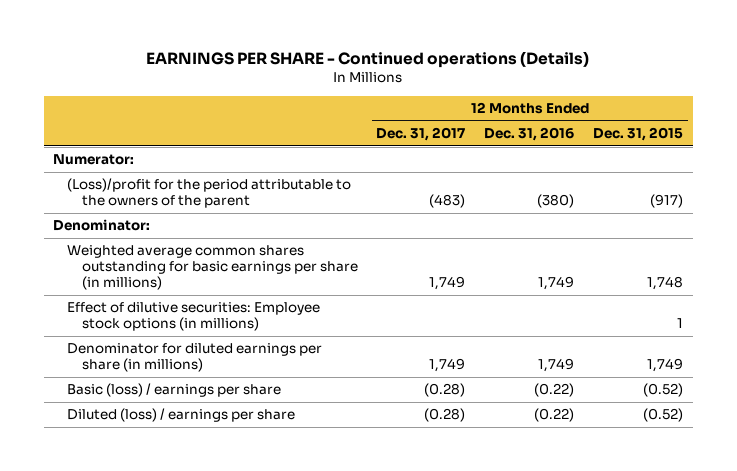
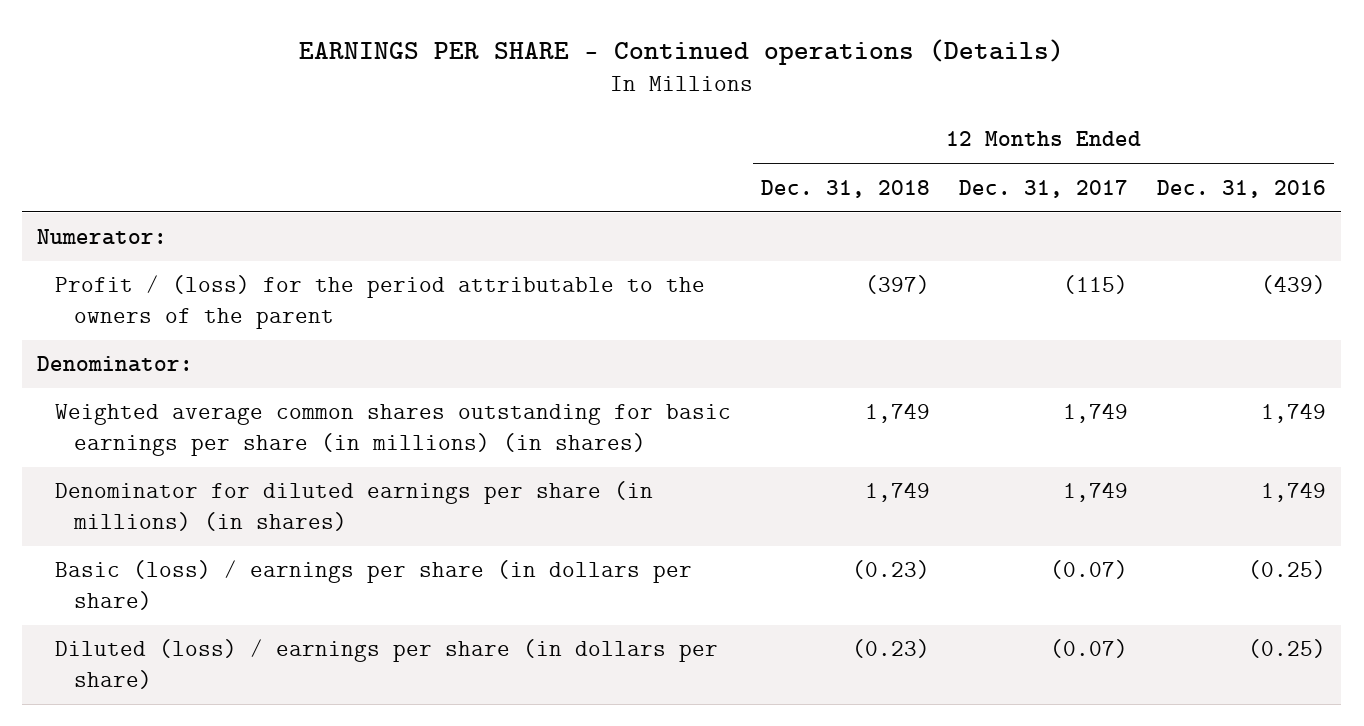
[593,127,684,142] Dec. 31, 2015 -> none
none -> [760,179,930,198] Dec. 31, 2018
[67,178,352,209] (Loss)/profit for the period attributable to the owners of the parent -> [55,275,706,330] Profit / (loss) for the period attributable to the owners of the parent
[429,194,466,209] (483) -> [1063,275,1129,295] (115)
[537,194,575,209] (380) -> [1261,275,1327,295] (439)
[67,302,321,332] Effect of dilutive securities: Employee stock options (in millions) -> none
[67,245,358,290] Weighted average common shares outstanding for basic earnings per share (in millions) -> [55,404,732,457] Weighted average common shares outstanding for basic earnings per share (in millions) (in shares)
[67,343,323,373] Denominator for diluted earnings per share (in millions) -> [55,481,654,532] Denominator for diluted earnings per share (in millions) (in shares)
[67,383,282,398] Basic (loss) / earnings per share -> [55,560,693,611] Basic (loss) / earnings per share (in dollars per share)
[424,383,466,398] (0.28) -> [1050,560,1129,580] (0.07)
[534,383,575,398] (0.22) -> [1248,560,1327,580] (0.25)
[67,408,296,423] Diluted (loss) / earnings per share -> [55,639,719,690] Diluted (loss) / earnings per share (in dollars per share)
[424,408,466,423] (0.28) -> [1050,639,1129,659] (0.07)
[534,408,575,423] (0.22) -> [1248,639,1327,659] (0.25)

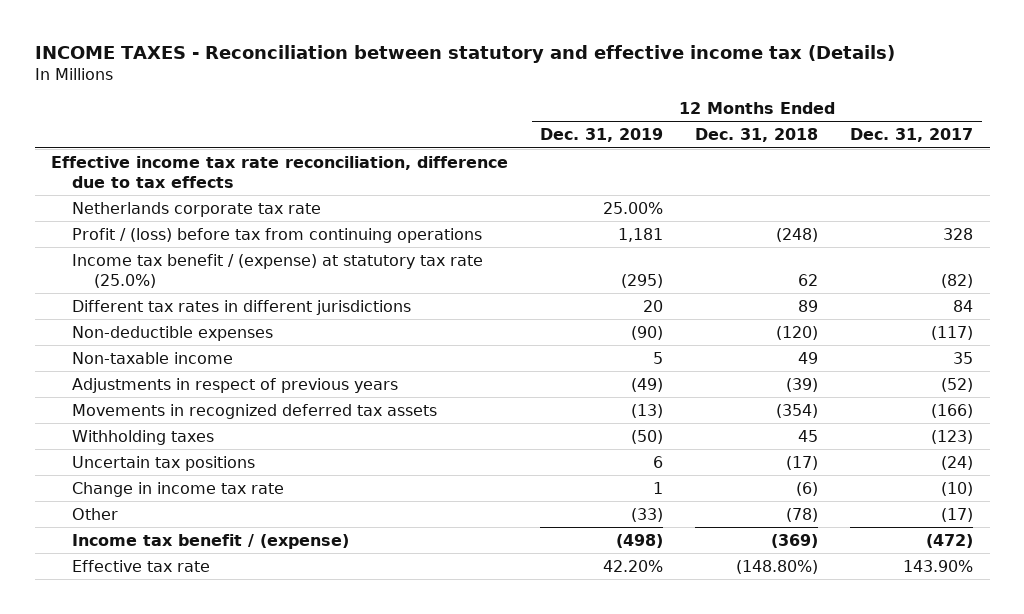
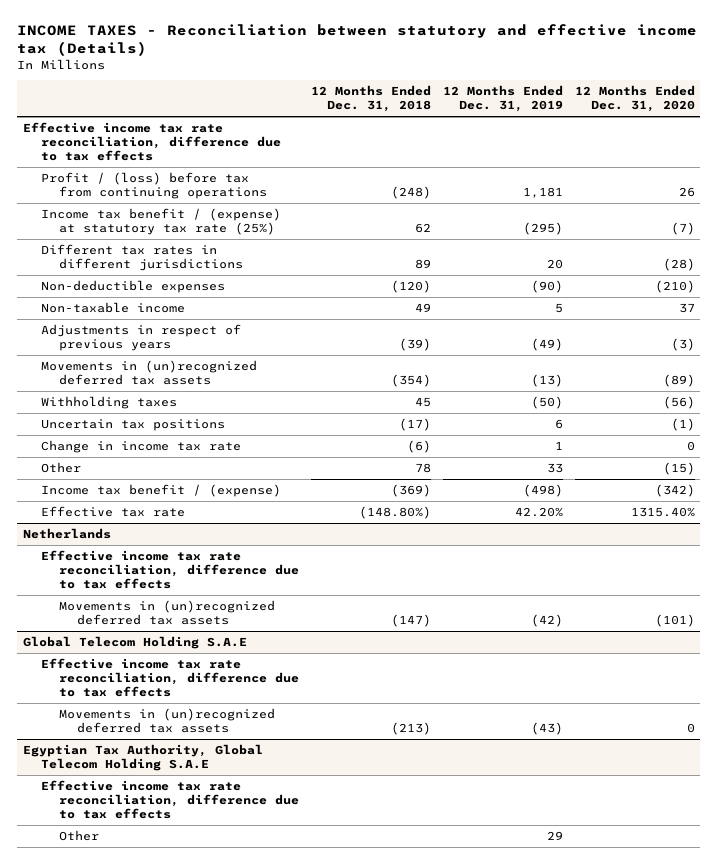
[850,128,974,143] Dec. 31, 2017 -> none
none -> [574,85,695,113] 12 Months Ended Dec. 31, 2020
[72,201,322,217] Netherlands corporate tax rate -> none
[72,253,484,288] Income tax benefit / (expense) at statutory tax rate (25.0%) -> [40,208,281,236] Income tax benefit / (expense) at statutory tax rate (25%)
[72,403,438,419] Movements in recognized deferred tax assets -> [40,360,257,386] Movements in (un)recognized deferred tax assets
[631,507,664,522] (33) -> [546,463,563,474] 33
[786,507,819,522] (78) -> [414,463,431,474] 78
none -> [22,528,111,540] Netherlands
none -> [40,550,299,590] Effective income tax rate reconciliation, difference due to tax effects
none -> [58,600,275,626] Movements in (un)recognized deferred tax assets
none -> [22,636,247,650] Global Telecom Holding S.A.E
none -> [40,658,299,698] Effective income tax rate reconciliation, difference due to tax effects
none -> [58,708,275,734] Movements in (un)recognized deferred tax assets
none -> [22,744,263,772] Egyptian Tax Authority, Global Telecom Holding S.A.E
none -> [40,780,299,820] Effective income tax rate reconciliation, difference due to tax effects
none -> [58,830,99,842] Other

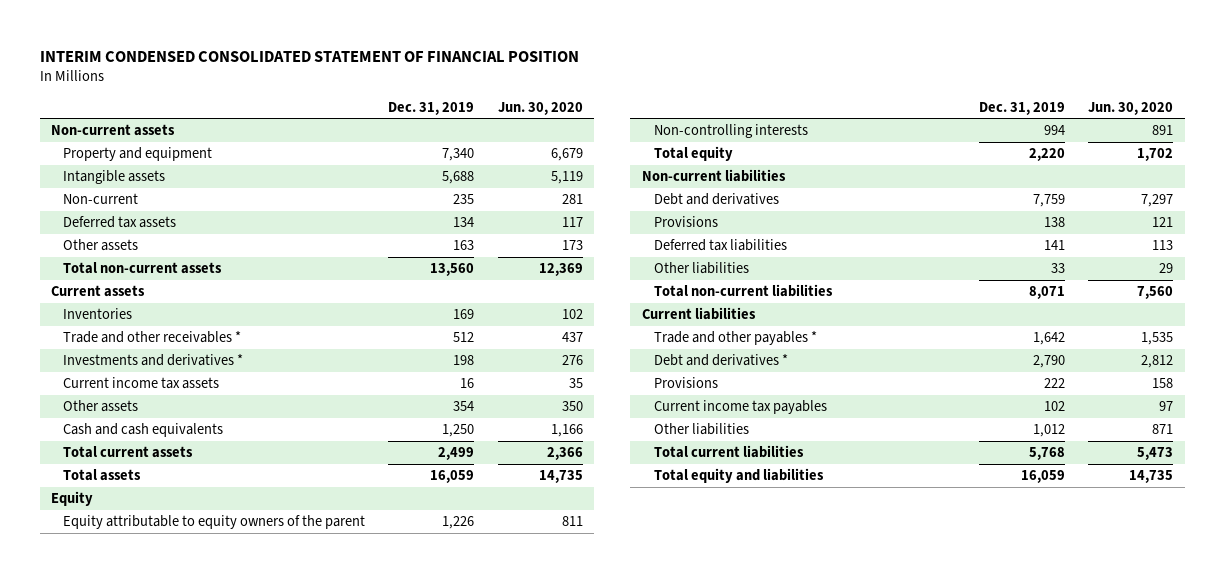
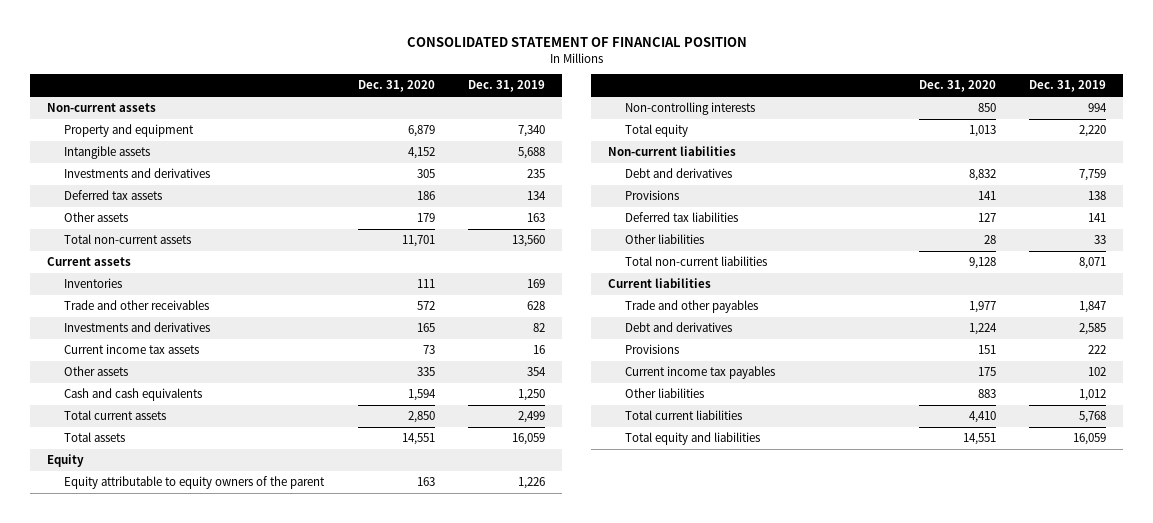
[39,51,579,63] INTERIM CONDENSED CONSOLIDATED STATEMENT OF FINANCIAL POSITION -> [406,37,747,48] CONSOLIDATED STATEMENT OF FINANCIAL POSITION
[497,101,583,115] Jun. 30, 2020 -> none
none -> [357,80,435,93] Dec. 31, 2020
[62,193,138,205] Non-current -> [63,168,210,179] Investments and derivatives
[62,331,241,344] Trade and other receivables * -> [63,300,209,311] Trade and other receivables
[453,332,475,343] 512 -> [527,301,546,311] 628
[62,354,243,367] Investments and derivatives * -> [63,322,210,333] Investments and derivatives
[453,355,475,366] 198 -> [533,323,546,333] 82
[653,331,817,346] Trade and other payables * -> [624,300,758,314] Trade and other payables
[1032,332,1065,346] 1,642 -> [1079,301,1107,314] 1,847
[653,354,788,367] Debt and derivatives * -> [624,322,732,333] Debt and derivatives
[1032,355,1065,369] 2,790 -> [1079,323,1107,336] 2,585

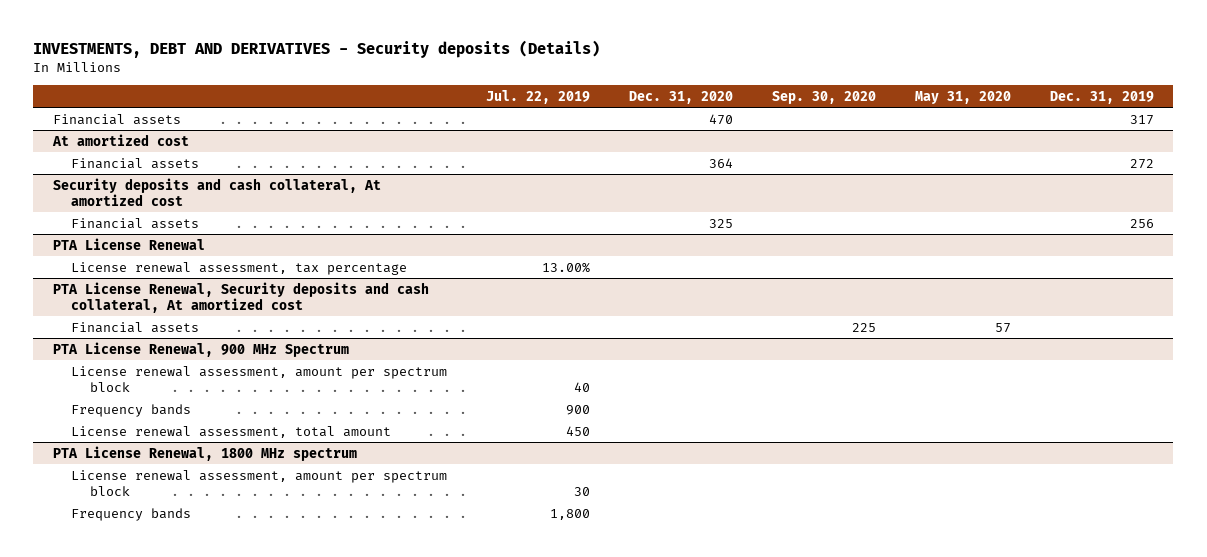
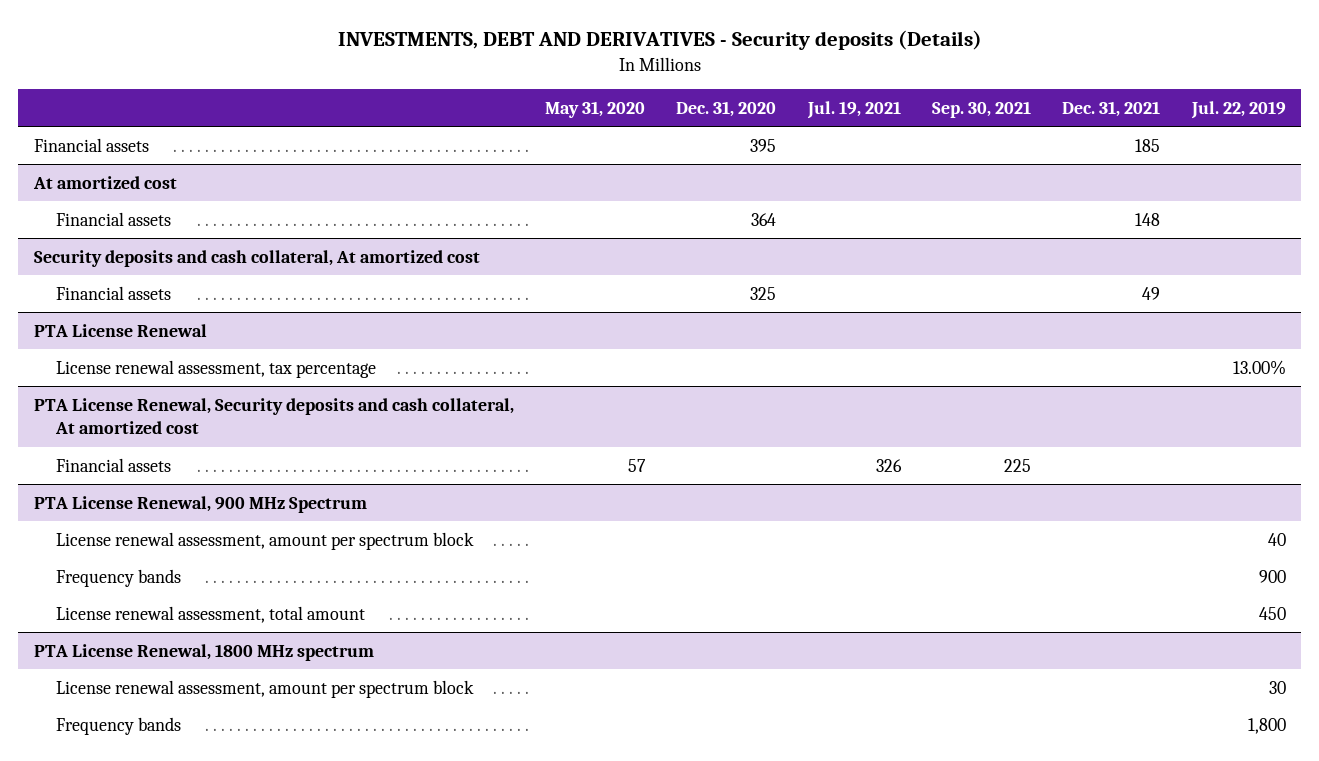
[772,90,877,104] Sep. 30, 2020 -> none
[1049,90,1154,104] Dec. 31, 2019 -> none
none -> [806,100,901,119] Jul. 19, 2021
none -> [932,100,1032,118] Sep. 30, 2021
none -> [1062,100,1161,117] Dec. 31, 2021
[709,113,734,125] 470 -> [750,138,777,152] 395

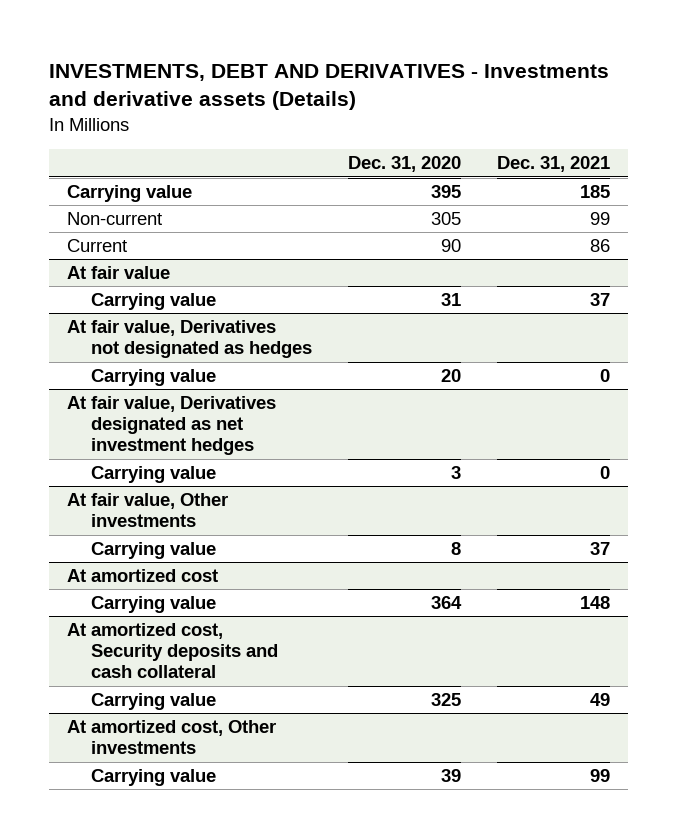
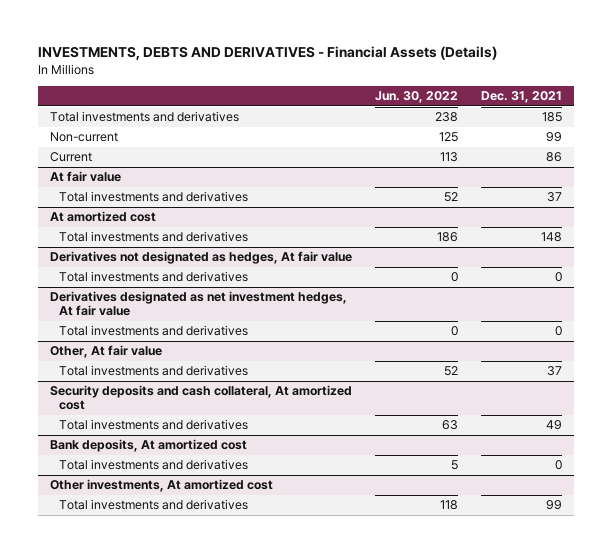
[49,63,610,111] INVESTMENTS, DEBT AND DERIVATIVES - Investments and derivative assets (Details) -> [38,46,498,61] INVESTMENTS, DEBTS AND DERIVATIVES - Financial Assets (Details)
[348,156,462,173] Dec. 31, 2020 -> none
none -> [374,91,458,104] Jun. 30, 2022
[67,184,193,202] Carrying value -> [49,111,239,123] Total investments and derivatives
[67,319,313,359] At fair value, Derivatives not designated as hedges -> none
[91,368,217,386] Carrying value -> none
[67,395,277,456] At fair value, Derivatives designated as net investment hedges -> none
[91,465,217,483] Carrying value -> none
[67,492,229,528] At fair value, Other investments -> none
[91,541,217,559] Carrying value -> none
[91,292,217,310] Carrying value -> [59,191,249,203] Total investments and derivatives
[91,692,217,710] Carrying value -> none
[91,768,217,786] Carrying value -> none
[91,595,217,613] Carrying value -> [59,231,249,243] Total investments and derivatives
none -> [49,251,352,265] Derivatives not designated as hedges, At fair value
none -> [59,271,249,283] Total investments and derivatives
none -> [49,291,347,317] Derivatives designated as net investment hedges, At fair value
none -> [59,325,249,337] Total investments and derivatives
none -> [49,345,162,359] Other, At fair value
none -> [59,365,249,377] Total investments and derivatives
[67,622,279,679] At amortized cost, Security deposits and cash collateral -> [49,385,352,411] Security deposits and cash collateral, At amortized cost
none -> [59,419,249,431] Total investments and derivatives
none -> [49,439,247,453] Bank deposits, At amortized cost
none -> [59,459,249,471] Total investments and derivatives
[67,719,277,755] At amortized cost, Other investments -> [49,479,273,493] Other investments, At amortized cost
none -> [59,499,249,511] Total investments and derivatives

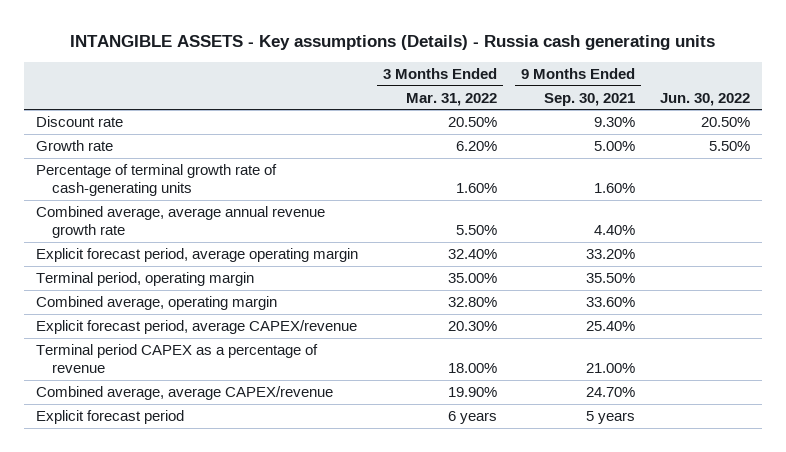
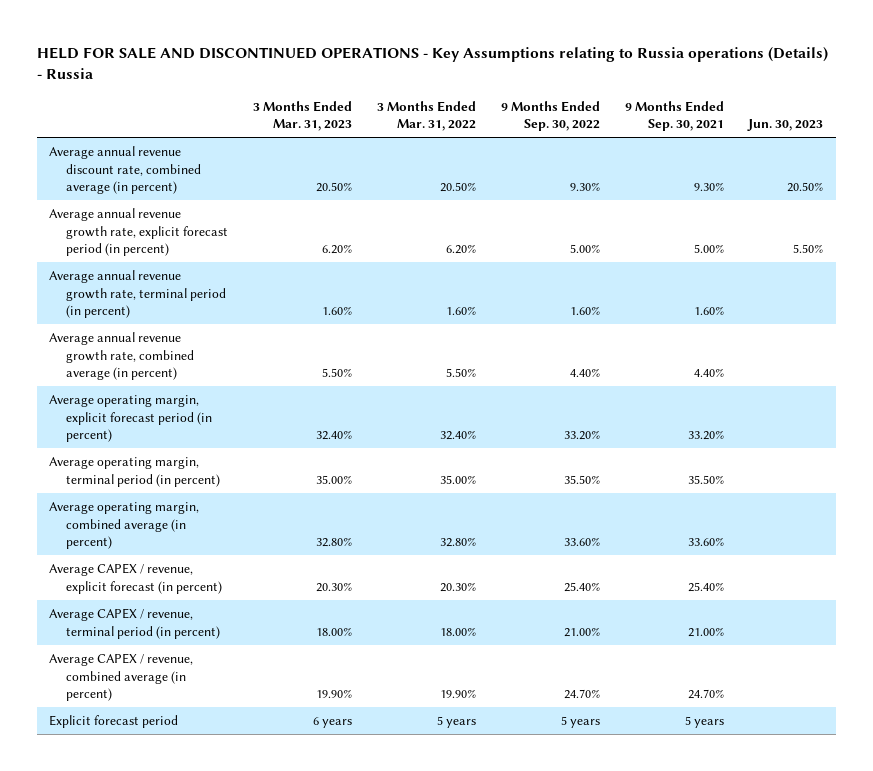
[69,35,715,51] INTANGIBLE ASSETS - Key assumptions (Details) - Russia cash generating units -> [36,46,828,79] HELD FOR SALE AND DISCONTINUED OPERATIONS - Key Assumptions relating to Russia operations (Details) - Russia
[659,92,750,106] Jun. 30, 2022 -> none
none -> [253,100,353,132] 3 Months Ended Mar. 31, 2023
none -> [500,100,600,132] 9 Months Ended Sep. 30, 2022
none -> [747,119,824,132] Jun. 30, 2023
[36,115,124,127] Discount rate -> [49,146,202,195] Average annual revenue discount rate, combined average (in percent)
[36,139,114,151] Growth rate -> [49,208,229,257] Average annual revenue growth rate, explicit forecast period (in percent)
[36,163,278,197] Percentage of terminal growth rate of cash-generating units -> [49,270,227,319] Average annual revenue growth rate, terminal period (in percent)
[36,205,326,239] Combined average, average annual revenue growth rate -> [49,332,195,381] Average annual revenue growth rate, combined average (in percent)
[36,247,359,262] Explicit forecast period, average operating margin -> [49,395,213,443] Average operating margin, explicit forecast period (in percent)
[36,271,255,286] Terminal period, operating margin -> [49,457,221,487] Average operating margin, terminal period (in percent)
[36,295,278,310] Combined average, operating margin -> [49,502,200,550] Average operating margin, combined average (in percent)
[36,319,358,334] Explicit forecast period, average CAPEX/revenue -> [49,563,223,594] Average CAPEX / revenue, explicit forecast (in percent)
[36,343,319,374] Terminal period CAPEX as a percentage of revenue -> [49,608,221,639] Average CAPEX / revenue, terminal period (in percent)
[36,385,334,400] Combined average, average CAPEX/revenue -> [49,653,194,702] Average CAPEX / revenue, combined average (in percent)
[447,410,497,424] 6 years -> [436,716,476,729] 5 years

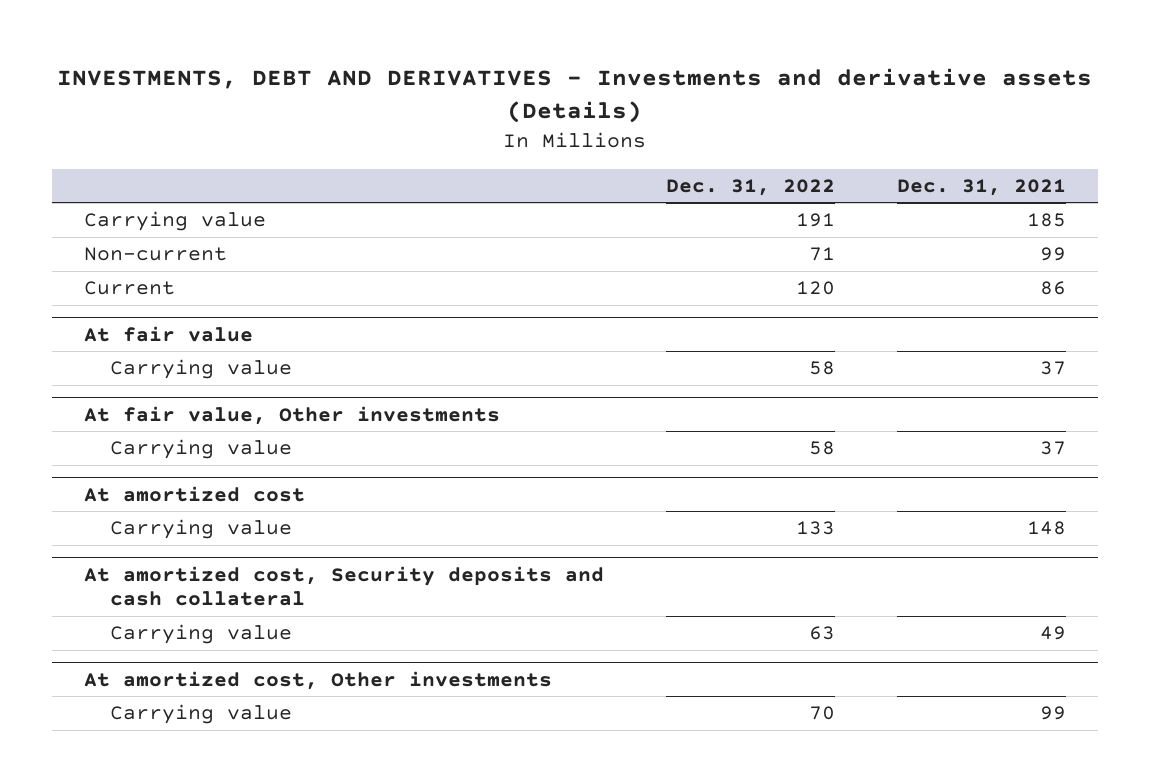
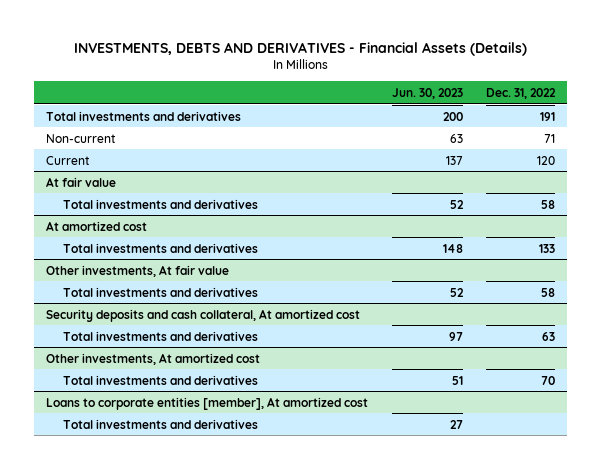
[56,68,1092,124] INVESTMENTS, DEBT AND DERIVATIVES - Investments and derivative assets (Details) -> [73,41,527,56] INVESTMENTS, DEBTS AND DERIVATIVES - Financial Assets (Details)
[897,178,1067,196] Dec. 31, 2021 -> none
none -> [391,87,463,99] Jun. 30, 2023
[83,211,266,232] Carrying value -> [45,110,241,121] Total investments and derivatives
[83,405,500,425] At fair value, Other investments -> none
[109,439,292,460] Carrying value -> none
[109,359,292,380] Carrying value -> [63,198,259,209] Total investments and derivatives
[109,624,292,645] Carrying value -> none
[109,704,292,725] Carrying value -> none
[109,519,292,540] Carrying value -> [63,242,259,253] Total investments and derivatives
none -> [45,264,229,277] Other investments, At fair value
none -> [63,286,259,297] Total investments and derivatives
[83,565,604,607] At amortized cost, Security deposits and cash collateral -> [45,308,360,322] Security deposits and cash collateral, At amortized cost
none -> [63,330,259,341] Total investments and derivatives
[83,670,552,690] At amortized cost, Other investments -> [45,352,260,365] Other investments, At amortized cost
none -> [63,374,259,385] Total investments and derivatives
none -> [45,396,368,410] Loans to corporate entities [member], At amortized cost
none -> [63,418,259,429] Total investments and derivatives

